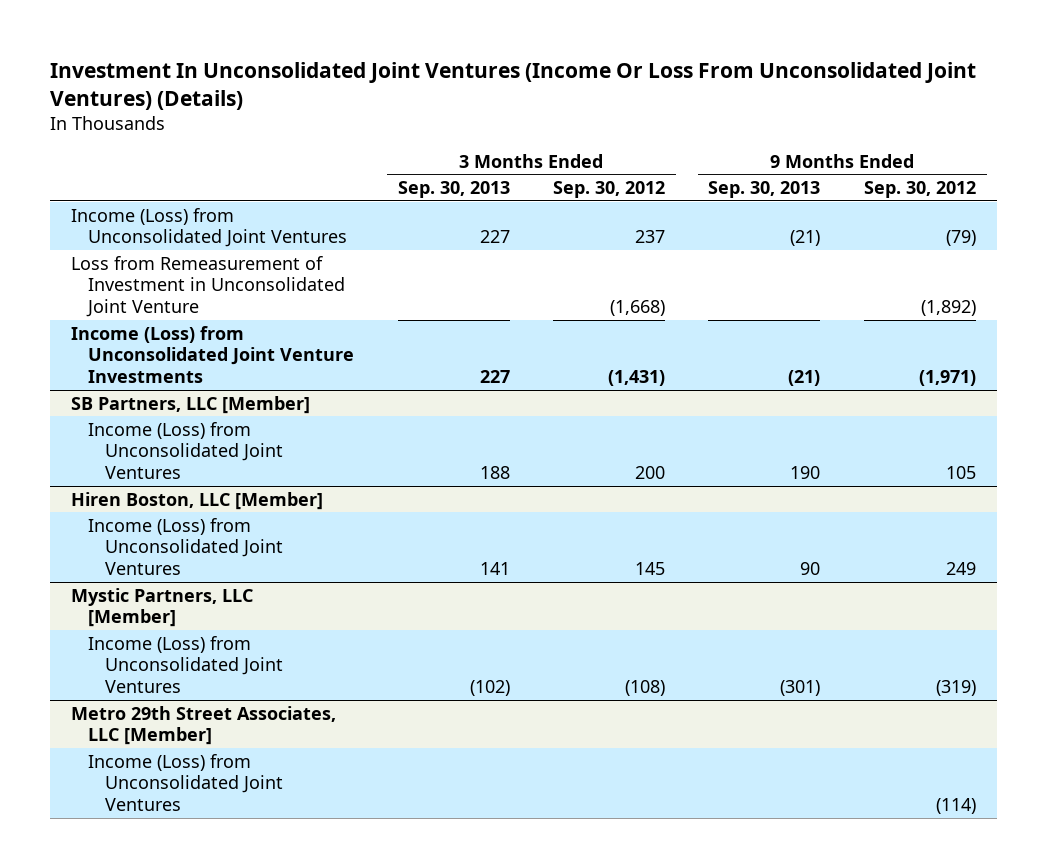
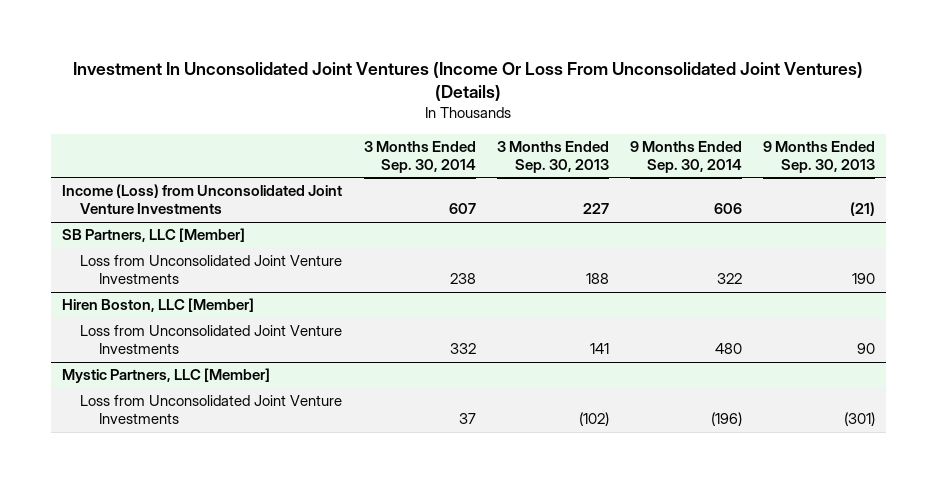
[553,181,666,199] Sep. 30, 2012 -> none
[863,181,976,199] Sep. 30, 2012 -> none
none -> [363,140,476,173] 3 Months Ended Sep. 30, 2014
none -> [629,140,742,173] 9 Months Ended Sep. 30, 2014
[71,207,348,248] Income (Loss) from Unconsolidated Joint Ventures -> none
[71,255,346,317] Loss from Remeasurement of Investment in Unconsolidated Joint Venture -> none
[88,421,284,479] Income (Loss) from Unconsolidated Joint Ventures -> [80,255,343,285] Loss from Unconsolidated Joint Venture Investments
[88,517,284,575] Income (Loss) from Unconsolidated Joint Ventures -> [80,325,343,355] Loss from Unconsolidated Joint Venture Investments
[71,705,337,746] Metro 29th Street Associates, LLC [Member] -> none
[88,753,284,811] Income (Loss) from Unconsolidated Joint Ventures -> none
[88,635,284,693] Income (Loss) from Unconsolidated Joint Ventures -> [80,395,343,425] Loss from Unconsolidated Joint Venture Investments

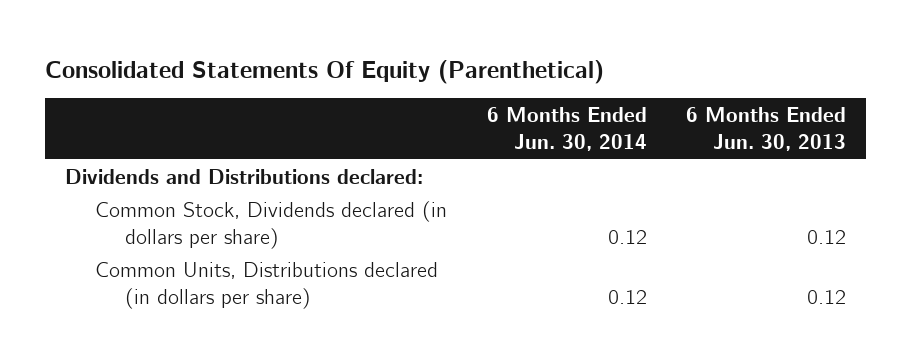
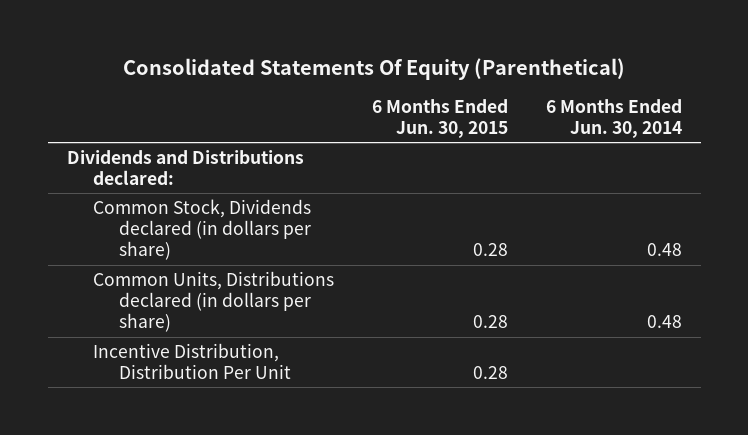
[686,107,847,152] 6 Months Ended Jun. 30, 2013 -> none
none -> [371,99,508,139] 6 Months Ended Jun. 30, 2015
[607,229,647,244] 0.12 -> [646,243,682,257] 0.48
[607,289,647,304] 0.12 -> [646,315,682,329] 0.48
none -> [92,343,292,380] Incentive Distribution, Distribution Per Unit

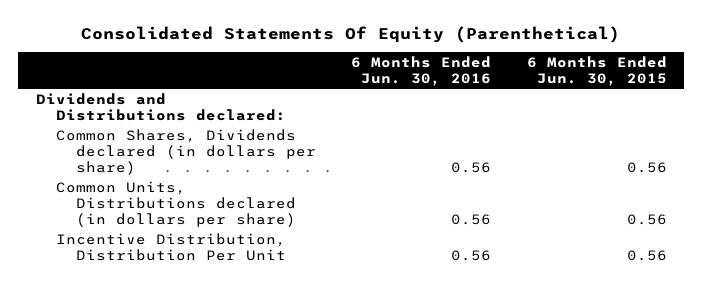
[545,99,682,139] 6 Months Ended Jun. 30, 2014 -> none
none -> [351,55,492,86] 6 Months Ended Jun. 30, 2016
[92,199,312,261] Common Stock, Dividends declared (in dollars per share) -> [55,128,316,175] Common Shares, Dividends declared (in dollars per share)
[472,243,508,257] 0.28 -> [626,161,667,173] 0.56
[472,315,508,329] 0.28 -> [626,213,667,225] 0.56
[472,366,508,380] 0.28 -> [626,249,667,261] 0.56

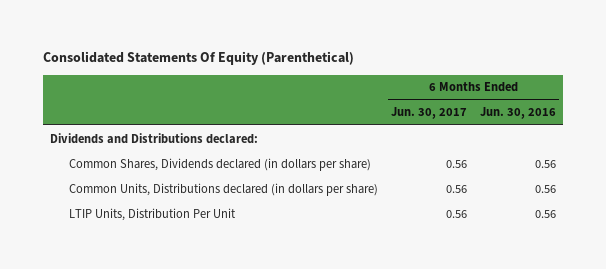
[526,55,667,86] 6 Months Ended Jun. 30, 2015 -> none
none -> [390,107,467,120] Jun. 30, 2017
[55,232,286,261] Incentive Distribution, Distribution Per Unit -> [68,207,236,221] LTIP Units, Distribution Per Unit

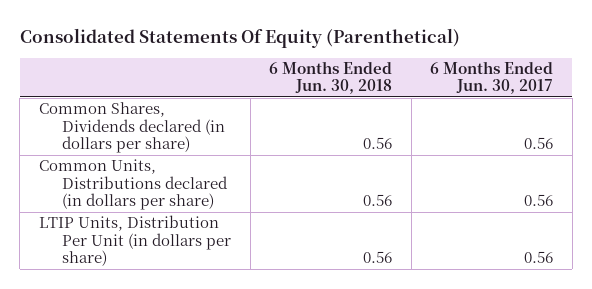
[480,107,557,120] Jun. 30, 2016 -> none
none -> [269,60,393,95] 6 Months Ended Jun. 30, 2018
[49,132,258,144] Dividends and Distributions declared: -> none
[68,207,236,221] LTIP Units, Distribution Per Unit -> [38,215,232,267] LTIP Units, Distribution Per Unit (in dollars per share)

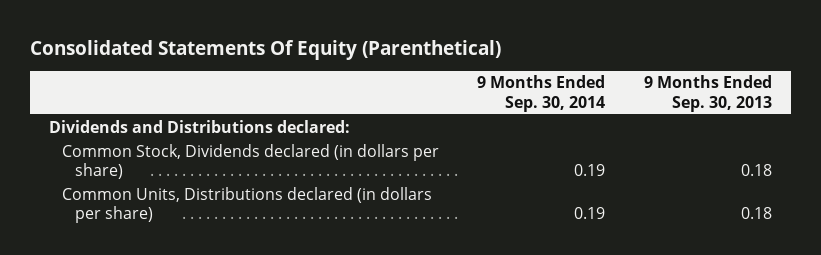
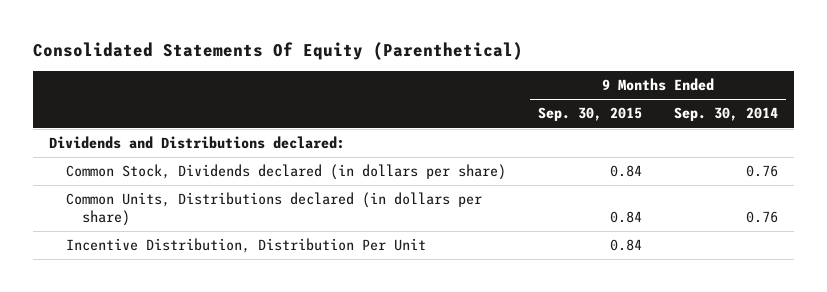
[643,75,772,112] 9 Months Ended Sep. 30, 2013 -> none
none -> [537,107,642,122] Sep. 30, 2015
[574,163,606,176] 0.19 -> [746,165,779,178] 0.76
[574,206,606,219] 0.19 -> [746,210,779,223] 0.76
none -> [65,238,426,254] Incentive Distribution, Distribution Per Unit

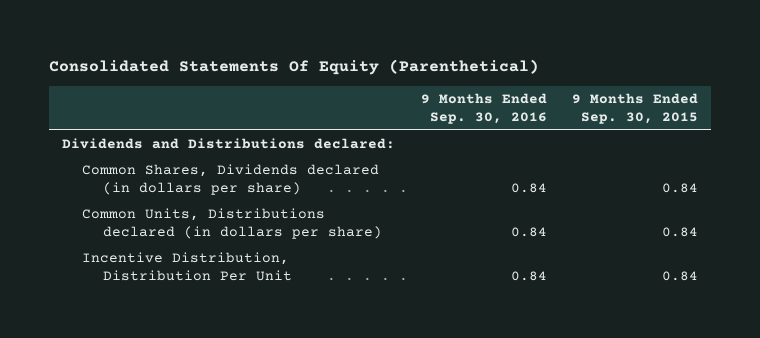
[674,107,779,122] Sep. 30, 2014 -> none
none -> [420,92,547,124] 9 Months Ended Sep. 30, 2016
[65,164,506,181] Common Stock, Dividends declared (in dollars per share) -> [82,164,380,196] Common Shares, Dividends declared (in dollars per share)

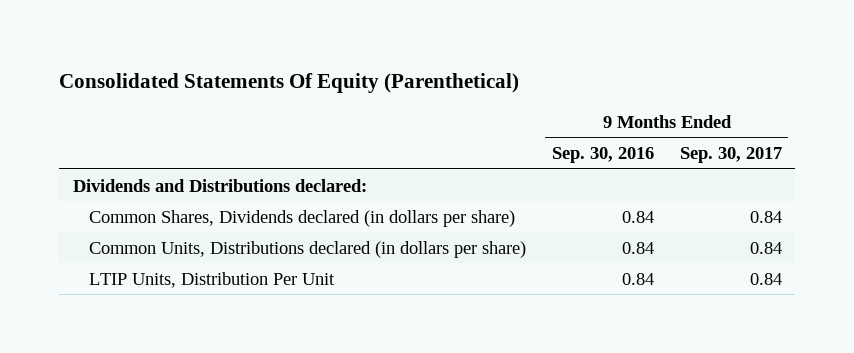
[572,92,699,124] 9 Months Ended Sep. 30, 2015 -> none
none -> [679,146,782,163] Sep. 30, 2017
[82,252,292,282] Incentive Distribution, Distribution Per Unit -> [88,271,335,288] LTIP Units, Distribution Per Unit

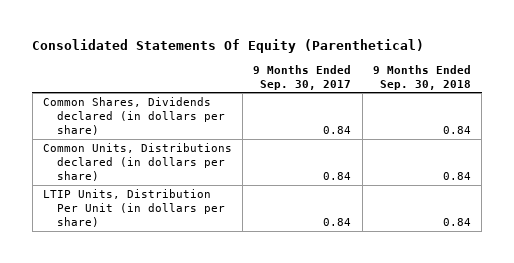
[551,146,654,163] Sep. 30, 2016 -> none
none -> [372,64,471,90] 9 Months Ended Sep. 30, 2018
[72,178,367,192] Dividends and Distributions declared: -> none
[88,271,335,288] LTIP Units, Distribution Per Unit -> [42,188,226,227] LTIP Units, Distribution Per Unit (in dollars per share)

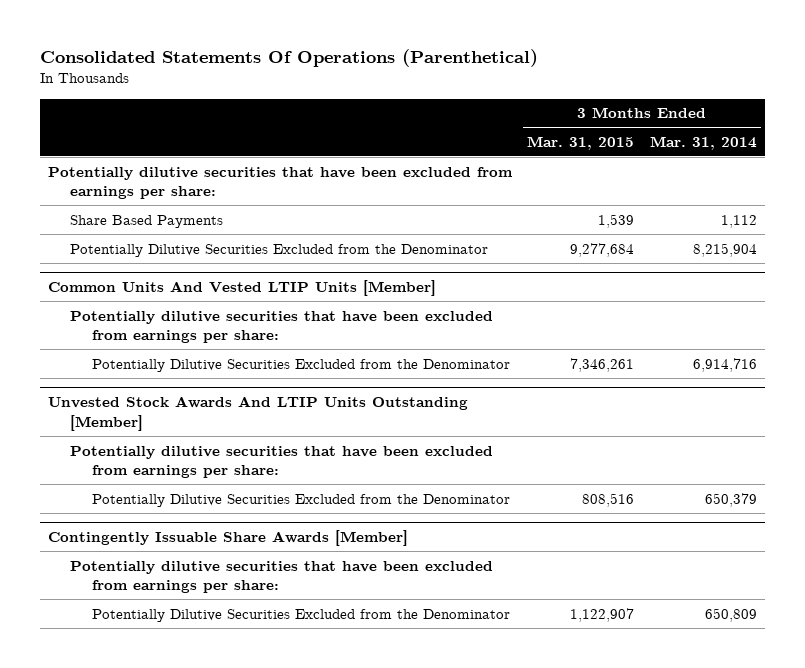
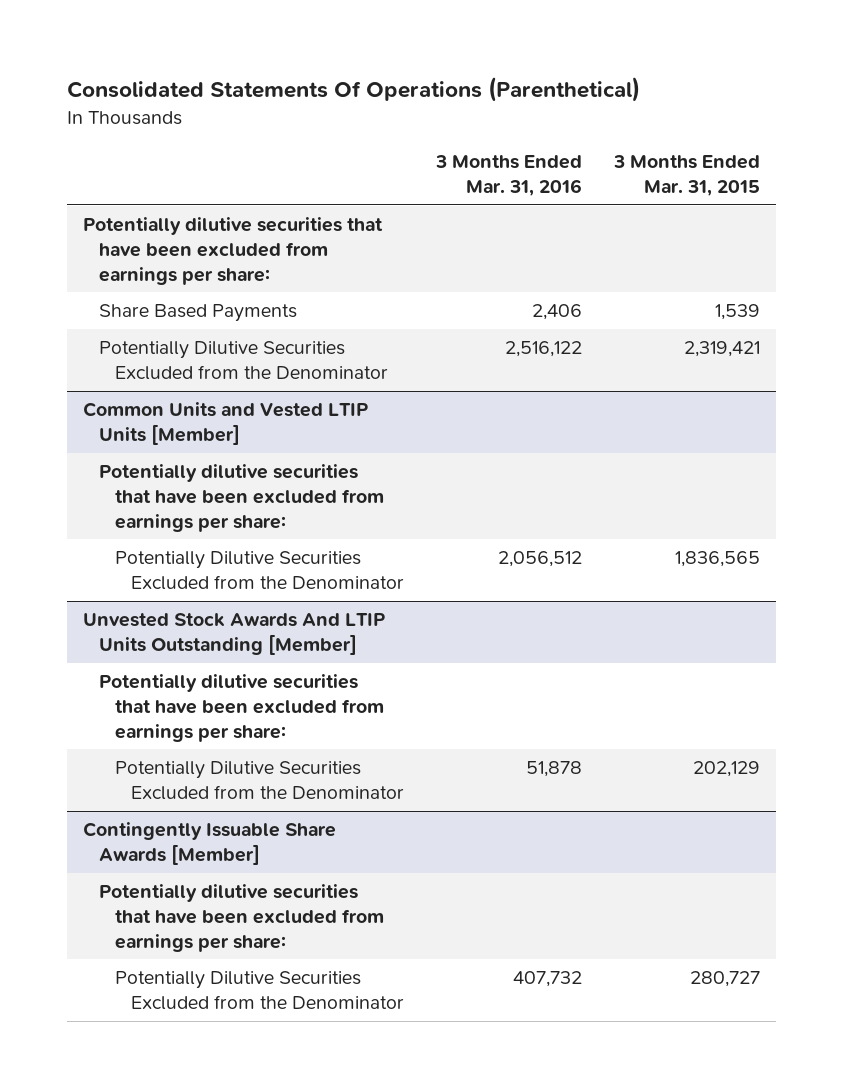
[650,135,758,150] Mar. 31, 2014 -> none
none -> [435,155,583,197] 3 Months Ended Mar. 31, 2016
[570,242,635,257] 9,277,684 -> [684,341,761,358] 2,319,421
[47,280,436,297] Common Units And Vested LTIP Units [Member] -> [82,402,368,445] Common Units and Vested LTIP Units [Member]
[570,357,635,372] 7,346,261 -> [675,551,761,568] 1,836,565
[582,492,635,507] 808,516 -> [693,761,761,778] 202,129
[570,607,635,622] 1,122,907 -> [690,971,761,988] 280,727

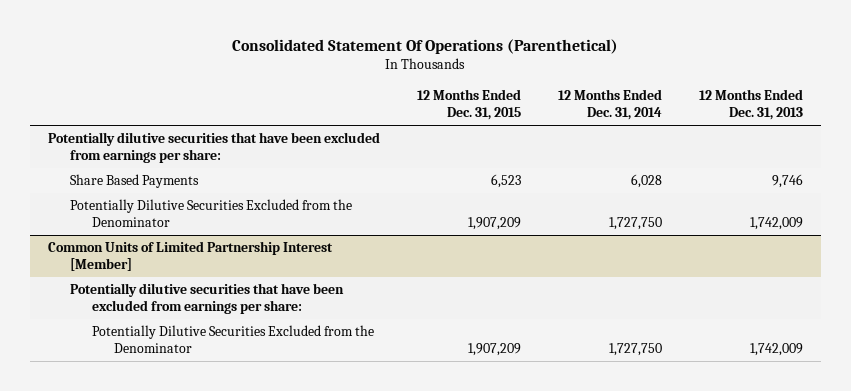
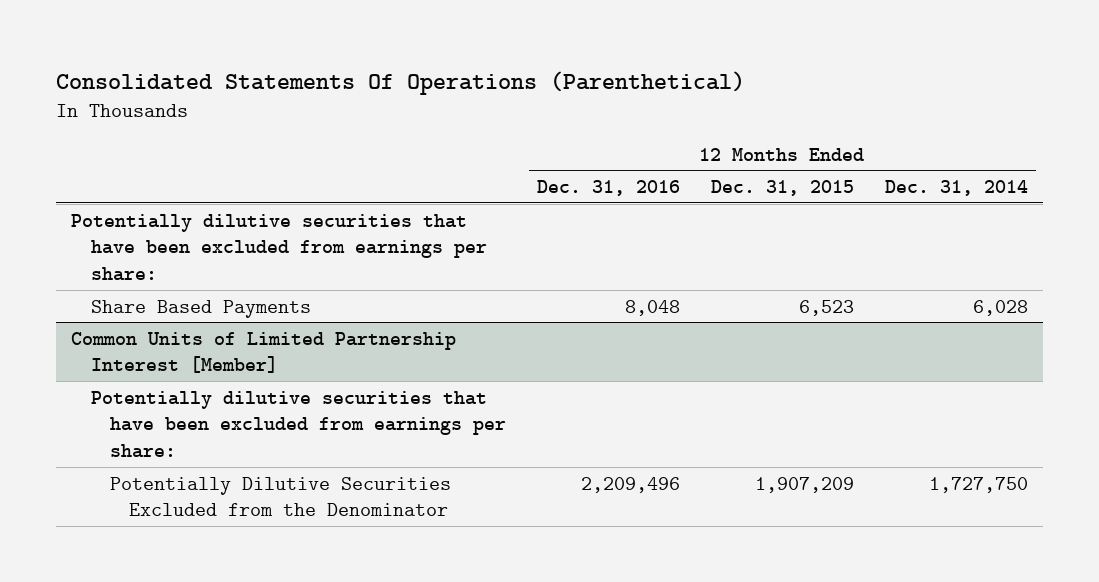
[232,39,619,55] Consolidated Statement Of Operations (Parenthetical) -> [55,70,745,95] Consolidated Statements Of Operations (Parenthetical)
[698,89,803,121] 12 Months Ended Dec. 31, 2013 -> none
none -> [536,179,680,196] Dec. 31, 2016
[70,199,353,228] Potentially Dilutive Securities Excluded from the Denominator -> none

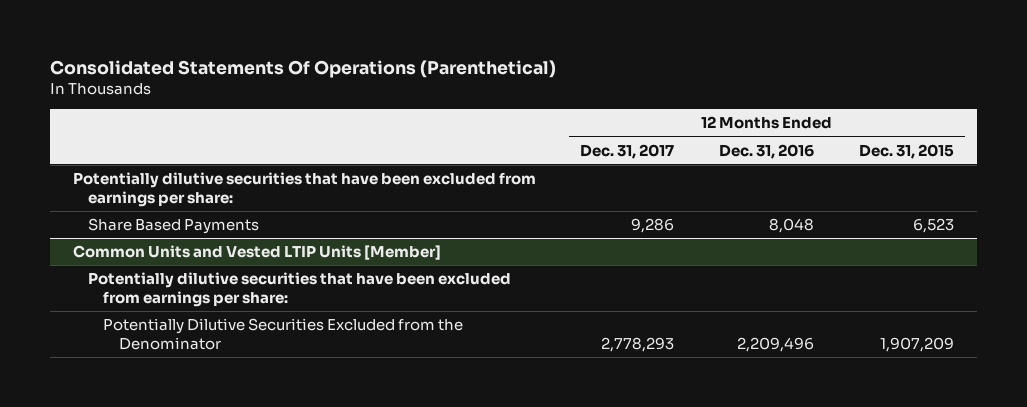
[884,179,1028,196] Dec. 31, 2014 -> none
none -> [580,143,675,159] Dec. 31, 2017
[71,331,457,374] Common Units of Limited Partnership Interest [Member] -> [72,245,441,261] Common Units and Vested LTIP Units [Member]

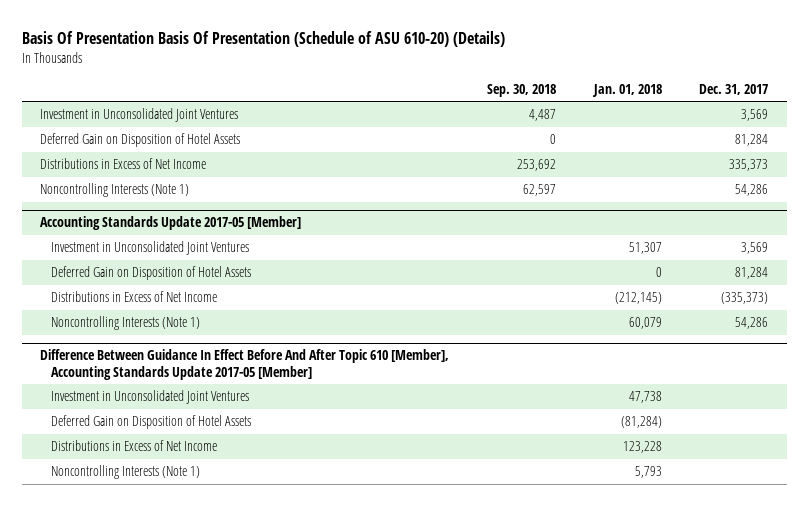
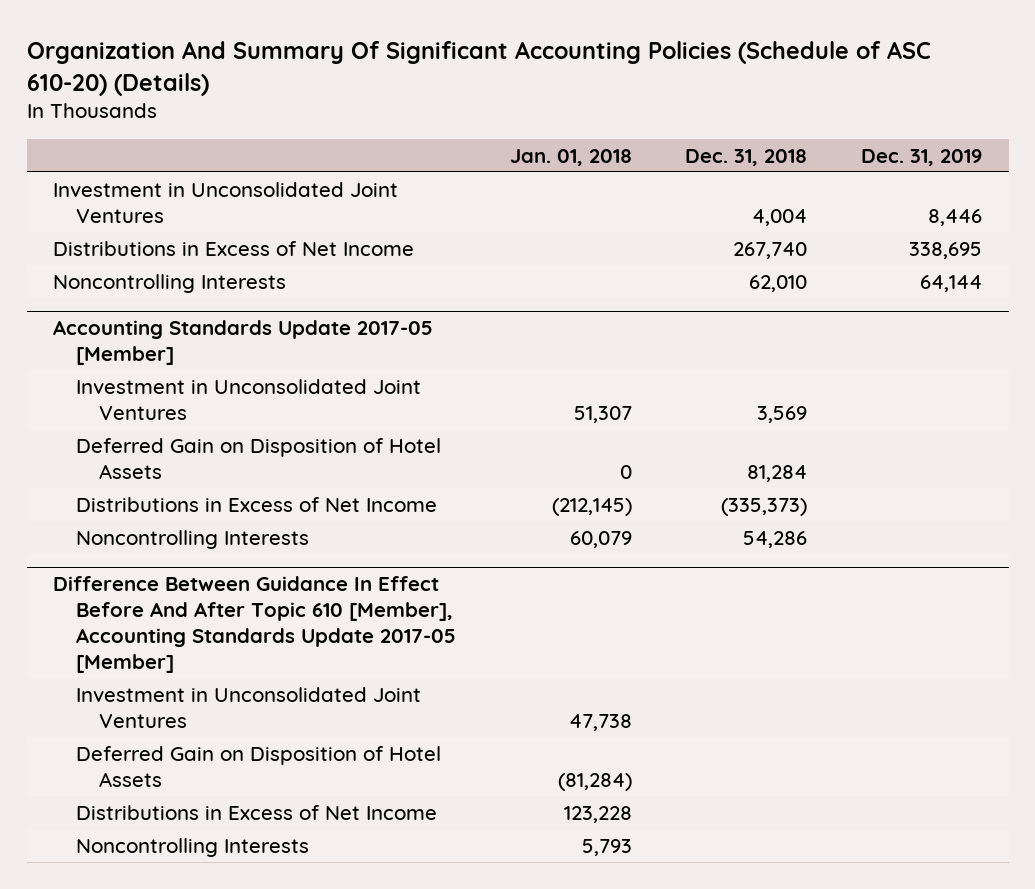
[21,30,505,47] Basis Of Presentation Basis Of Presentation (Schedule of ASU 610-20) (Details) -> [26,40,931,96] Organization And Summary Of Significant Accounting Policies (Schedule of ASC 610-20) (Details)
[486,83,556,97] Sep. 30, 2018 -> none
[699,83,769,95] Dec. 31, 2017 -> none
none -> [685,148,808,166] Dec. 31, 2018
none -> [860,148,982,166] Dec. 31, 2019
[40,133,241,148] Deferred Gain on Disposition of Hotel Assets -> none
[40,183,190,198] Noncontrolling Interests (Note 1) -> [53,273,287,293] Noncontrolling Interests
[50,316,200,331] Noncontrolling Interests (Note 1) -> [76,529,310,549] Noncontrolling Interests
[50,465,200,480] Noncontrolling Interests (Note 1) -> [76,837,310,857] Noncontrolling Interests

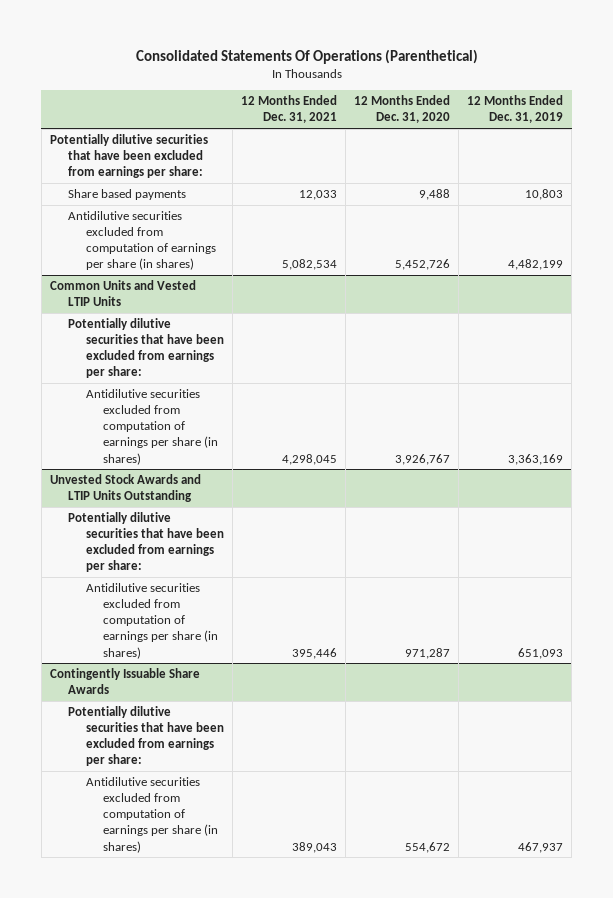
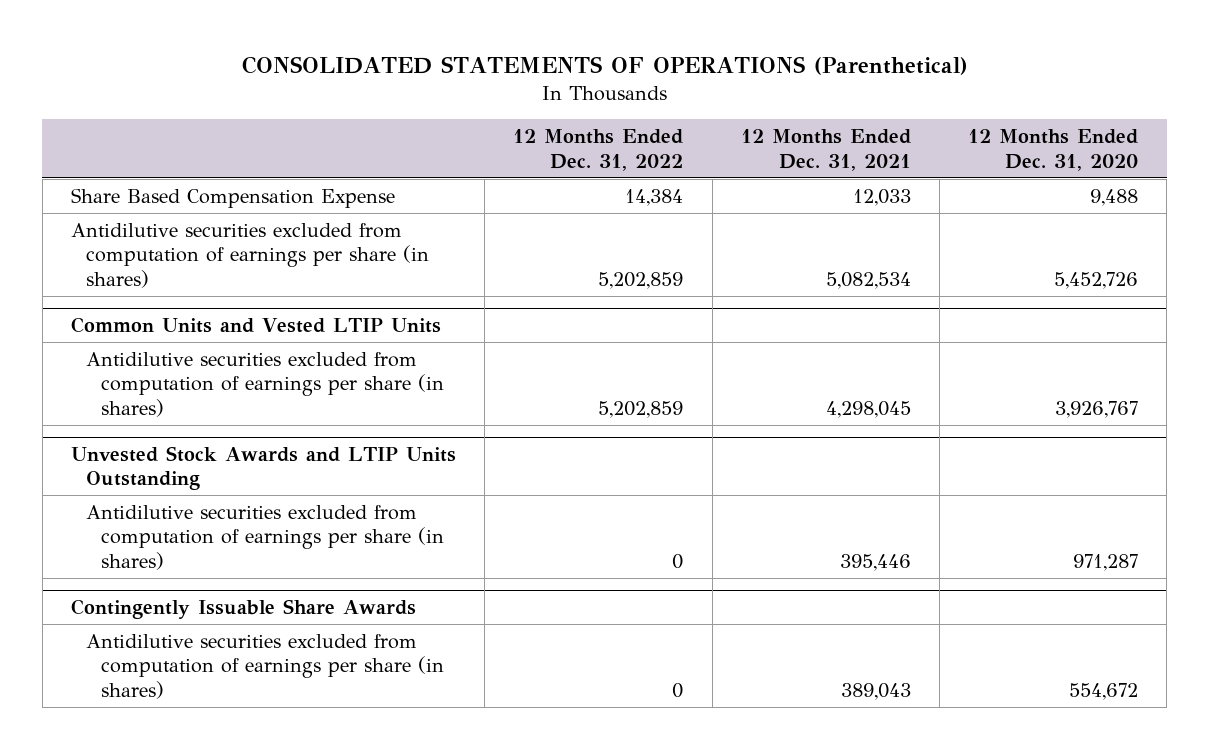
[135,48,478,64] Consolidated Statements Of Operations (Parenthetical) -> [241,55,968,75] CONSOLIDATED STATEMENTS OF OPERATIONS (Parenthetical)
[467,95,564,124] 12 Months Ended Dec. 31, 2019 -> none
none -> [513,129,684,171] 12 Months Ended Dec. 31, 2022
[49,134,208,179] Potentially dilutive securities that have been excluded from earnings per share: -> none
[67,189,186,201] Share based payments -> [70,187,395,208] Share Based Compensation Expense
[67,318,224,379] Potentially dilutive securities that have been excluded from earnings per share: -> none
[67,512,224,573] Potentially dilutive securities that have been excluded from earnings per share: -> none
[67,706,224,767] Potentially dilutive securities that have been excluded from earnings per share: -> none

